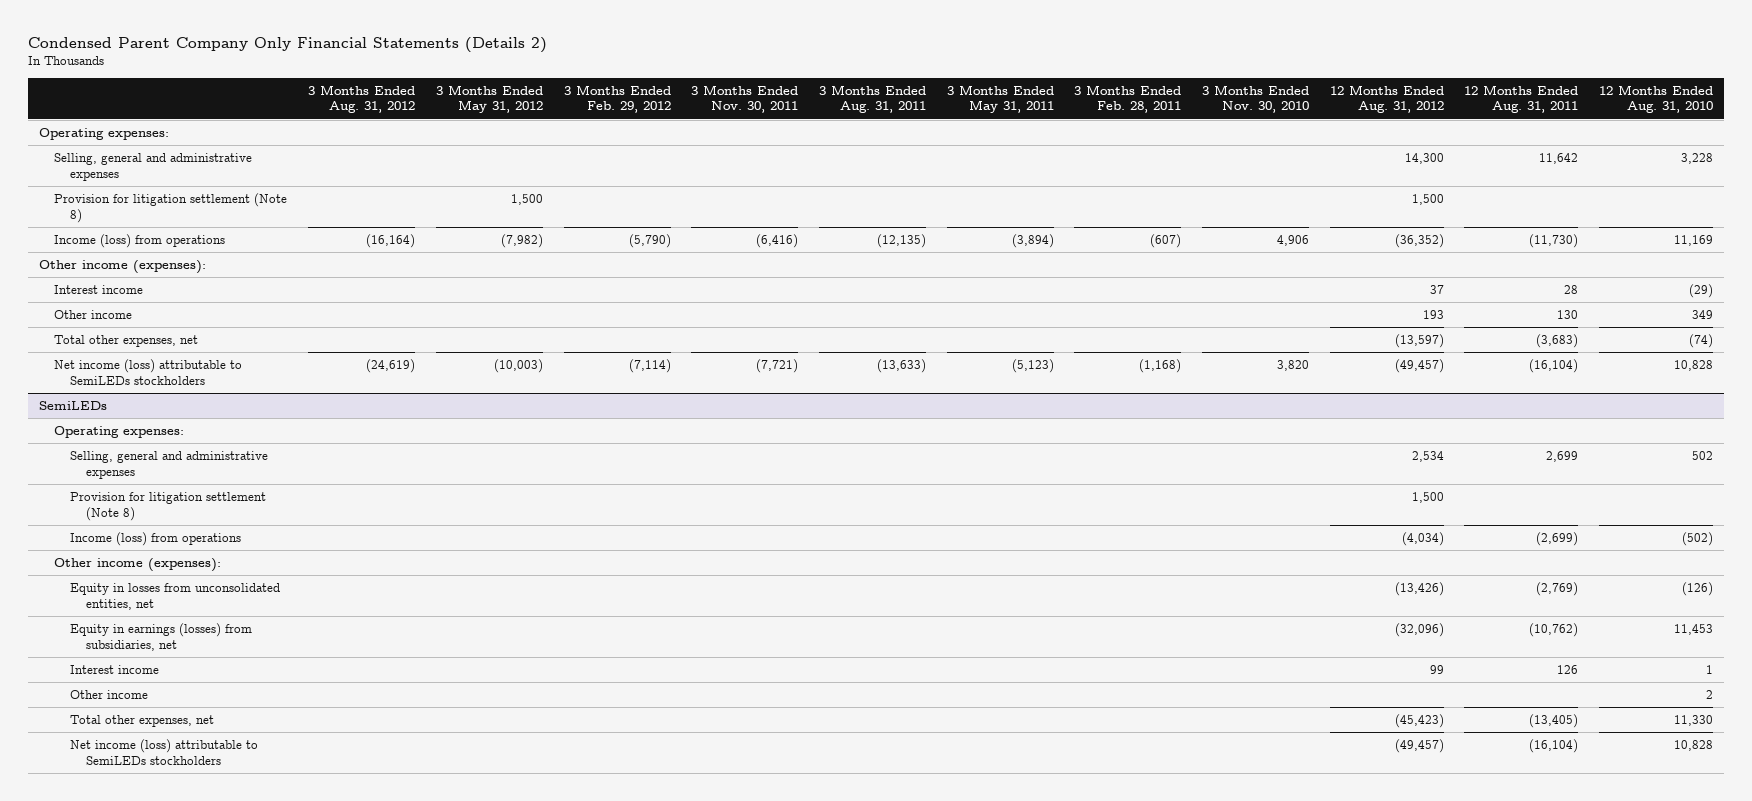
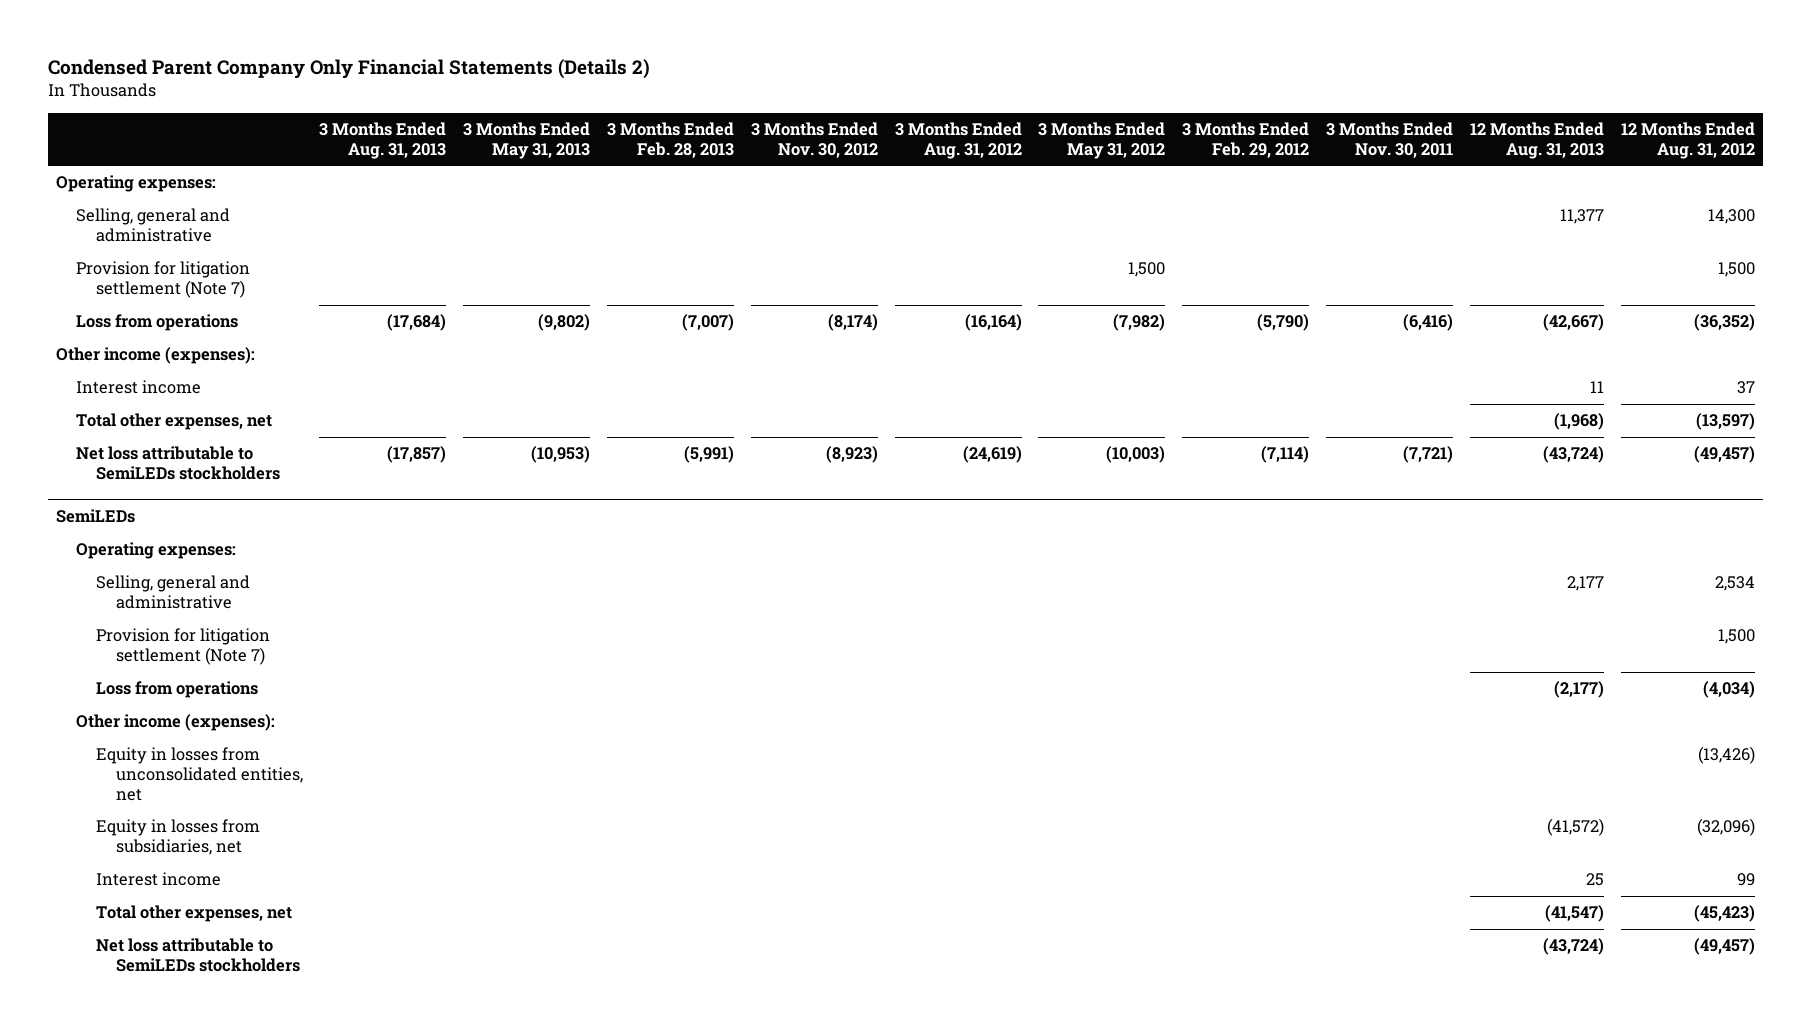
[818,84,926,114] 3 Months Ended Aug. 31, 2011 -> none
[946,84,1054,114] 3 Months Ended May 31, 2011 -> none
[1074,84,1182,114] 3 Months Ended Feb. 28, 2011 -> none
[1202,84,1310,114] 3 Months Ended Nov. 30, 2010 -> none
[1464,84,1579,114] 12 Months Ended Aug. 31, 2011 -> none
[1599,84,1714,114] 12 Months Ended Aug. 31, 2010 -> none
none -> [319,122,447,159] 3 Months Ended Aug. 31, 2013
none -> [463,122,591,159] 3 Months Ended May 31, 2013
none -> [607,122,735,158] 3 Months Ended Feb. 28, 2013
none -> [750,122,878,158] 3 Months Ended Nov. 30, 2012
none -> [1469,122,1604,159] 12 Months Ended Aug. 31, 2013
[54,153,253,181] Selling, general and administrative expenses -> [76,208,231,243] Selling, general and administrative
[54,193,288,223] Provision for litigation settlement (Note 8) -> [76,261,251,299] Provision for litigation settlement (Note 7)
[54,234,226,249] Income (loss) from operations -> [76,314,239,332] Loss from operations
[54,310,133,320] Other income -> none
[54,359,243,385] Net income (loss) attributable to SemiLEDs stockholders -> [76,446,280,481] Net loss attributable to SemiLEDs stockholders
[70,451,269,479] Selling, general and administrative expenses -> [95,575,250,610] Selling, general and administrative
[70,492,267,521] Provision for litigation settlement (Note 8) -> [95,628,270,666] Provision for litigation settlement (Note 7)
[70,532,242,547] Income (loss) from operations -> [95,681,258,699] Loss from operations
[70,623,253,651] Equity in earnings (losses) from subsidiaries, net -> [95,819,260,856] Equity in losses from subsidiaries, net
[70,690,149,700] Other income -> none
[70,739,259,765] Net income (loss) attributable to SemiLEDs stockholders -> [95,938,300,973] Net loss attributable to SemiLEDs stockholders

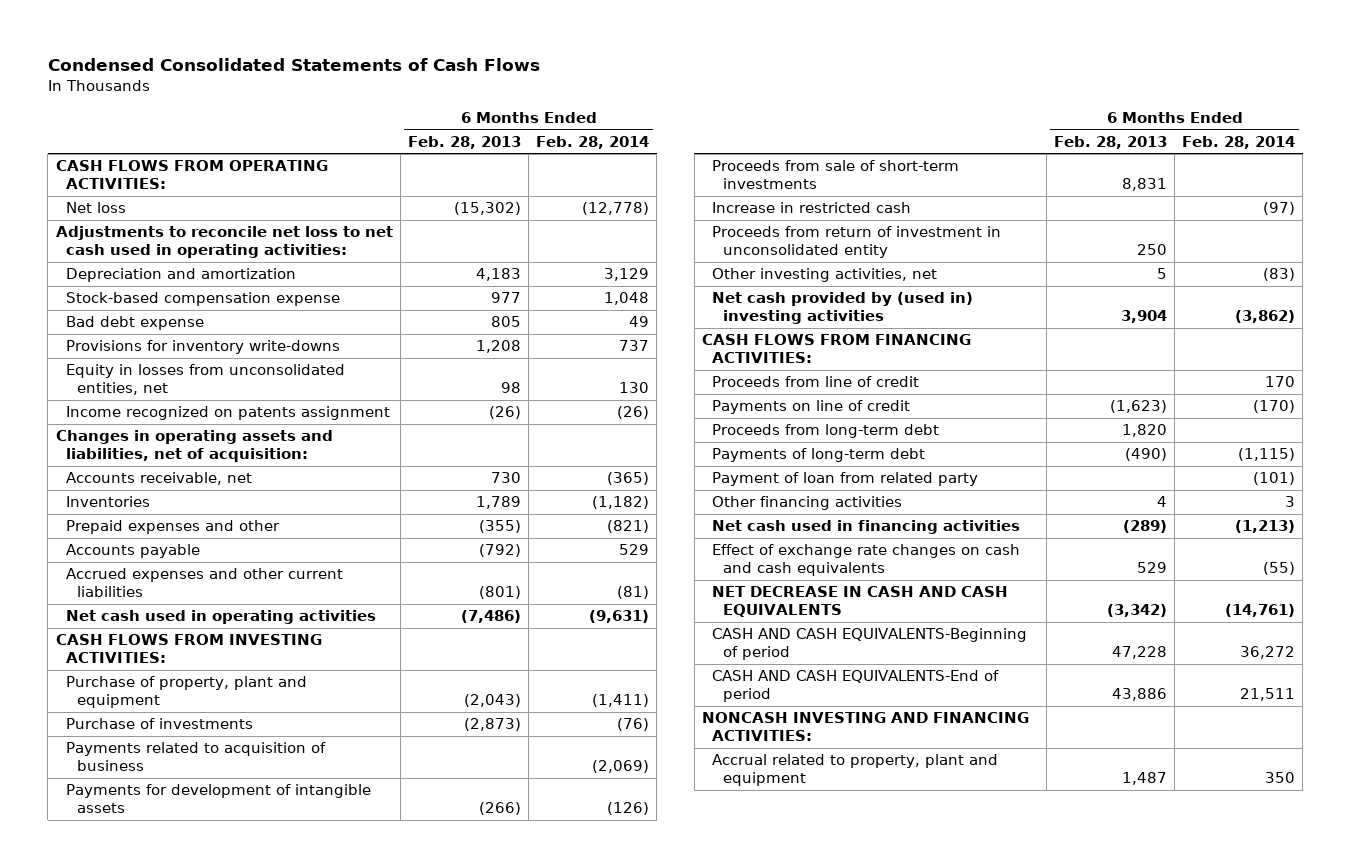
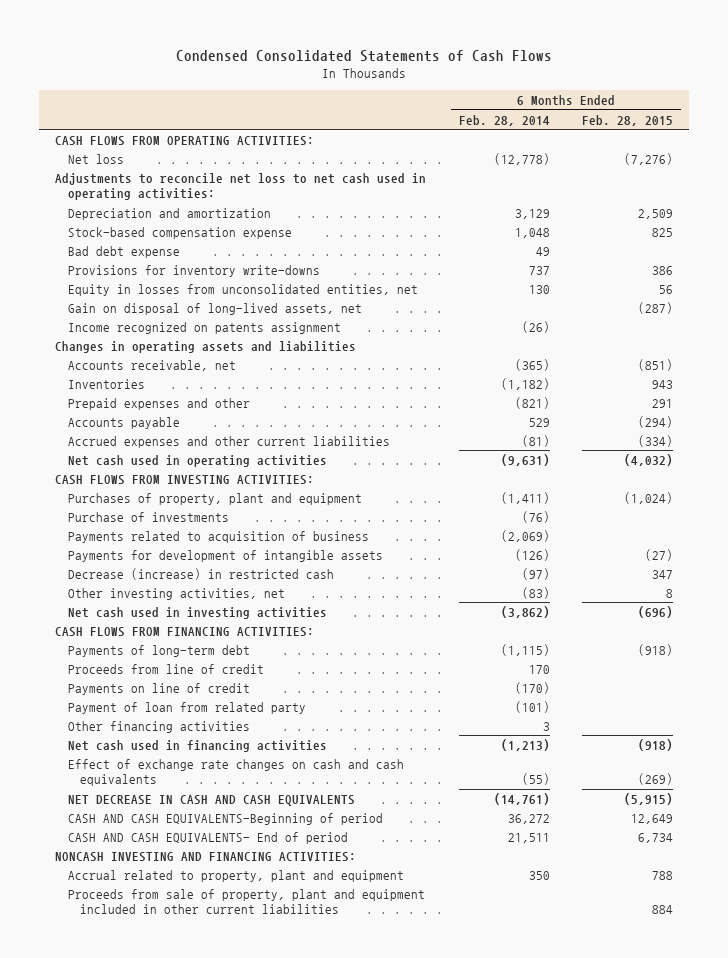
[407,136,521,150] Feb. 28, 2013 -> none
none -> [582,114,674,126] Feb. 28, 2015
none -> [67,302,362,315] Gain on disposal of long-lived assets, net
[55,430,333,463] Changes in operating assets and liabilities, net of acquisition: -> [55,340,357,353] Changes in operating assets and liabilities
[66,676,308,709] Purchase of property, plant and equipment -> [67,492,362,505] Purchases of property, plant and equipment
[712,160,960,190] Proceeds from sale of short-term investments -> none
[712,226,1002,259] Proceeds from return of investment in unconsolidated entity -> none
[712,202,912,214] Increase in restricted cash -> [67,567,334,580] Decrease (increase) in restricted cash
[712,292,974,325] Net cash provided by (used in) investing activities -> [67,606,327,619] Net cash used in investing activities
[712,448,926,463] Payments of long-term debt -> [67,644,250,657] Payments of long-term debt
[712,424,940,439] Proceeds from long-term debt -> none
[712,670,1000,703] CASH AND CASH EQUIVALENTS-End of period -> [67,831,348,844] CASH AND CASH EQUIVALENTS- End of period
none -> [67,888,425,915] Proceeds from sale of property, plant and equipment included in other current liabilities

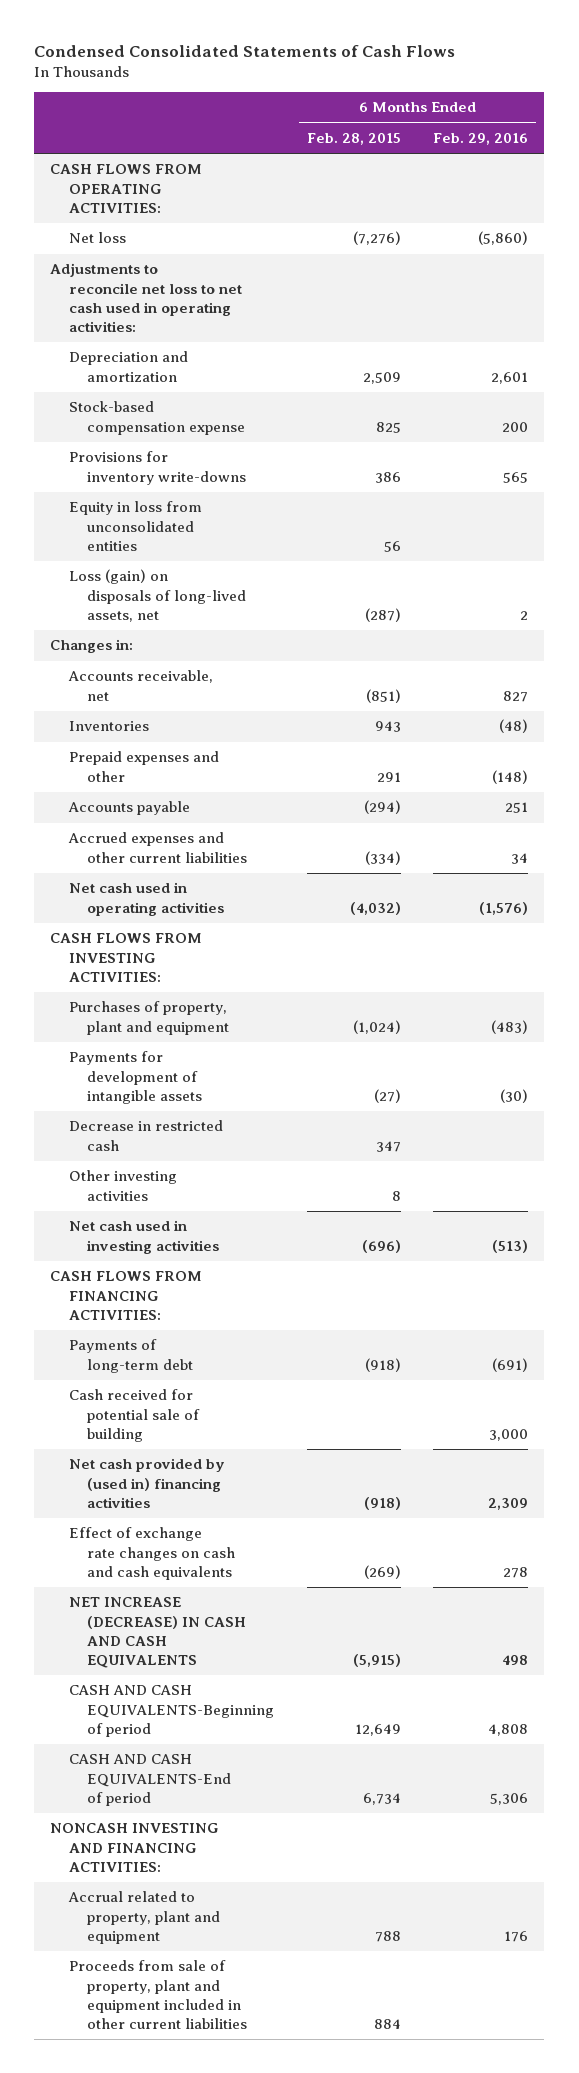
[458,114,550,126] Feb. 28, 2014 -> none
none -> [433,133,529,146] Feb. 29, 2016
[67,245,180,258] Bad debt expense -> none
[67,321,341,334] Income recognized on patents assignment -> none
[67,283,418,296] Equity in losses from unconsolidated entities, net -> [68,501,202,551] Equity in loss from unconsolidated entities
[67,302,362,315] Gain on disposal of long-lived assets, net -> [68,569,247,622] Loss (gain) on disposals of long-lived assets, net
[55,340,357,353] Changes in operating assets and liabilities -> [50,639,134,654] Changes in:
[67,511,229,522] Purchase of investments -> none
[67,530,369,543] Payments related to acquisition of business -> none
[67,567,334,580] Decrease (increase) in restricted cash -> [68,1120,223,1151] Decrease in restricted cash
[67,587,285,600] Other investing activities, net -> [68,1170,177,1201] Other investing activities
[67,663,264,674] Proceeds from line of credit -> none
[67,682,250,695] Payments on line of credit -> none
[67,701,306,714] Payment of loan from related party -> none
[67,720,250,733] Other financing activities -> none
none -> [68,1389,201,1442] Cash received for potential sale of building
[67,739,327,752] Net cash used in financing activities -> [68,1458,225,1508] Net cash provided by (used in) financing activities
[67,794,355,806] NET DECREASE IN CASH AND CASH EQUIVALENTS -> [68,1597,247,1668] NET INCREASE (DECREASE) IN CASH AND CASH EQUIVALENTS
[67,831,348,844] CASH AND CASH EQUIVALENTS- End of period -> [68,1754,232,1806] CASH AND CASH EQUIVALENTS-End of period

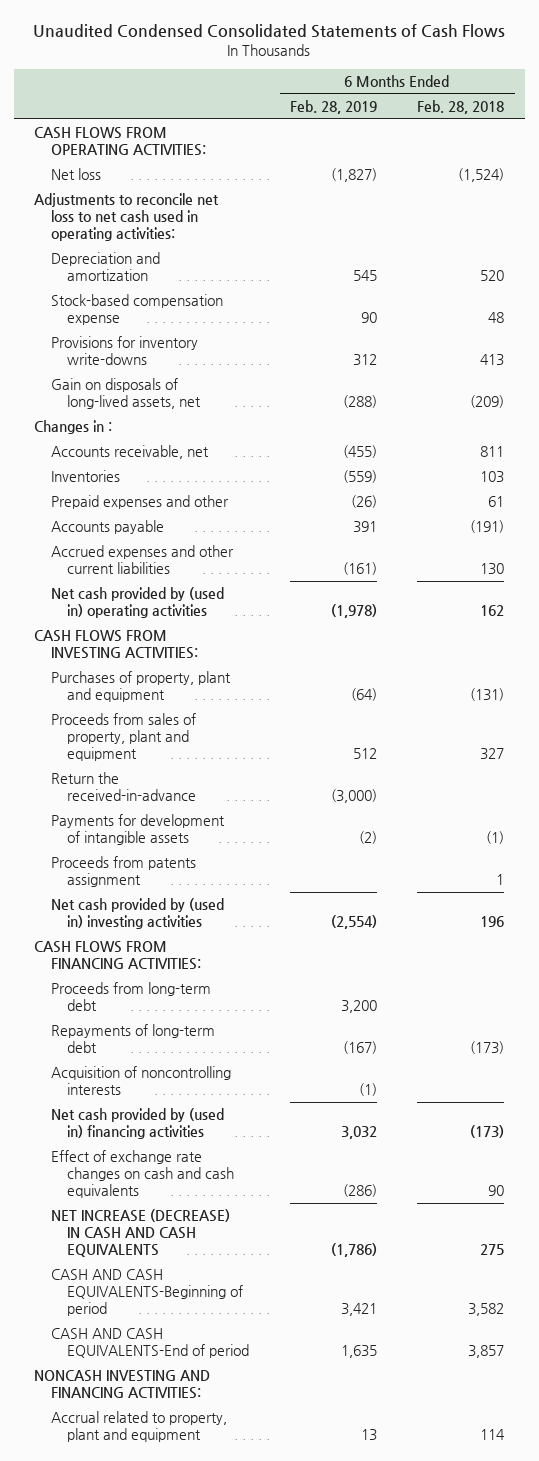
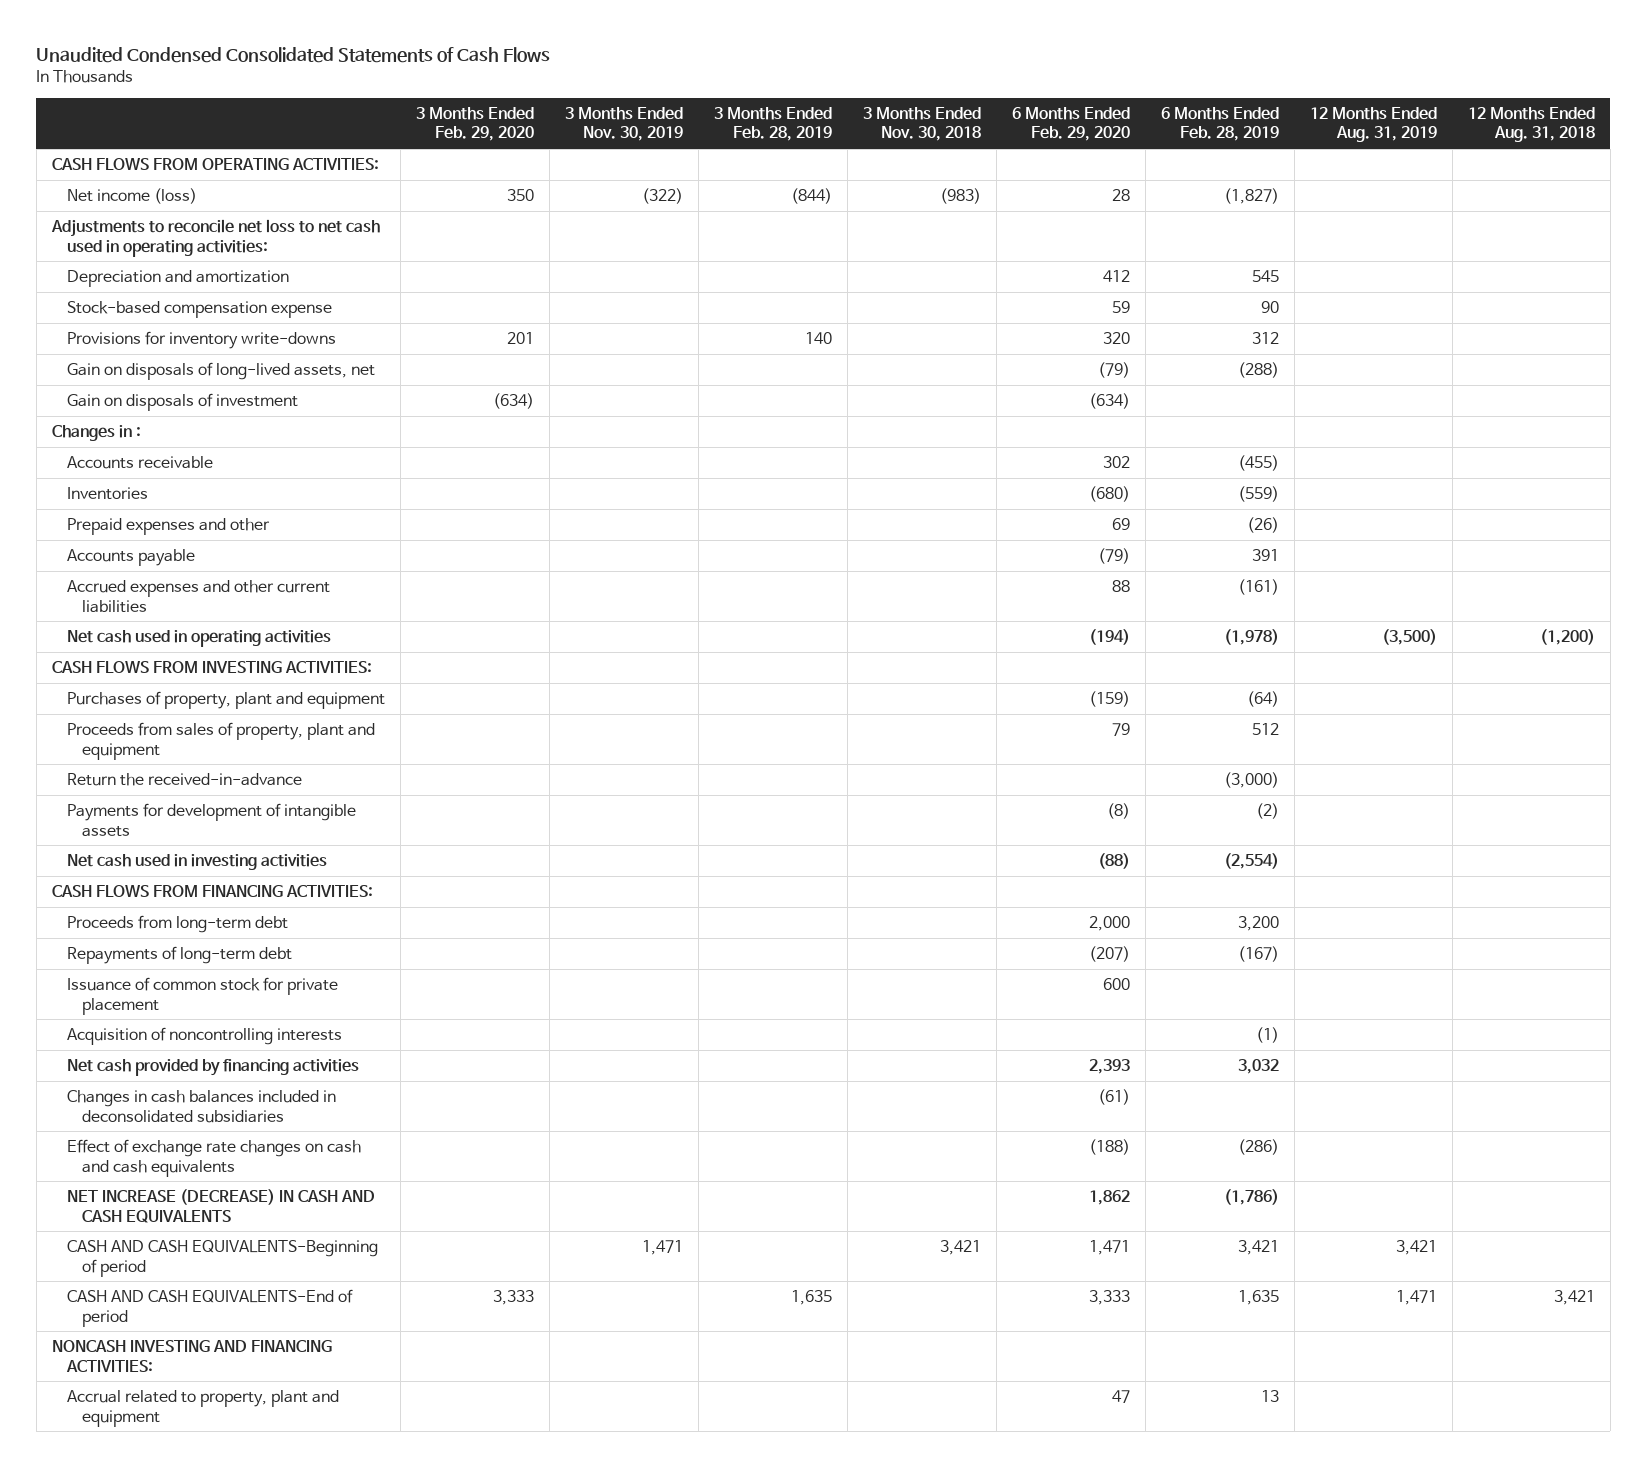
[417,99,505,114] Feb. 28, 2018 -> none
none -> [416,106,535,142] 3 Months Ended Feb. 29, 2020
none -> [564,106,683,142] 3 Months Ended Nov. 30, 2019
none -> [713,106,832,142] 3 Months Ended Feb. 28, 2019
none -> [862,106,981,142] 3 Months Ended Nov. 30, 2018
none -> [1011,106,1130,142] 6 Months Ended Feb. 29, 2020
none -> [1309,106,1437,143] 12 Months Ended Aug. 31, 2019
none -> [1467,106,1595,143] 12 Months Ended Aug. 31, 2018
[50,168,101,181] Net loss -> [67,188,198,205] Net income (loss)
none -> [67,393,299,412] Gain on disposals of investment
[50,445,209,460] Accounts receivable, net -> [67,456,214,470] Accounts receivable
[50,587,224,619] Net cash provided by (used in) operating activities -> [67,630,332,648] Net cash used in operating activities
[50,856,196,888] Proceeds from patents assignment -> none
[50,898,224,930] Net cash provided by (used in) investing activities -> [67,854,328,871] Net cash used in investing activities
none -> [67,977,339,1015] Issuance of common stock for private placement
[50,1108,224,1140] Net cash provided by (used in) financing activities -> [67,1059,360,1077] Net cash provided by financing activities
none -> [67,1090,337,1123] Changes in cash balances included in deconsolidated subsidiaries

